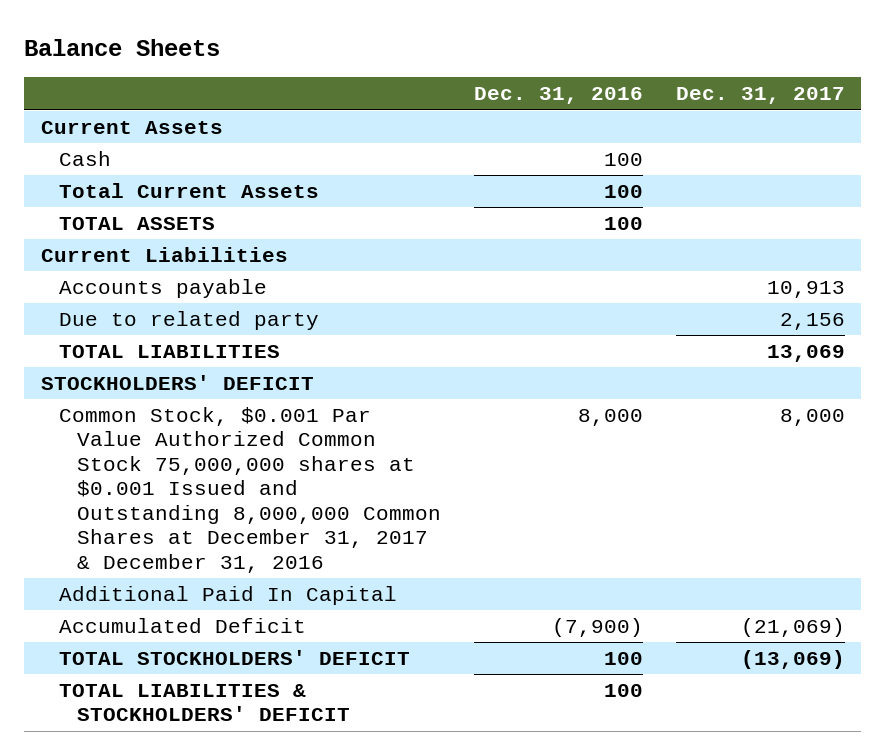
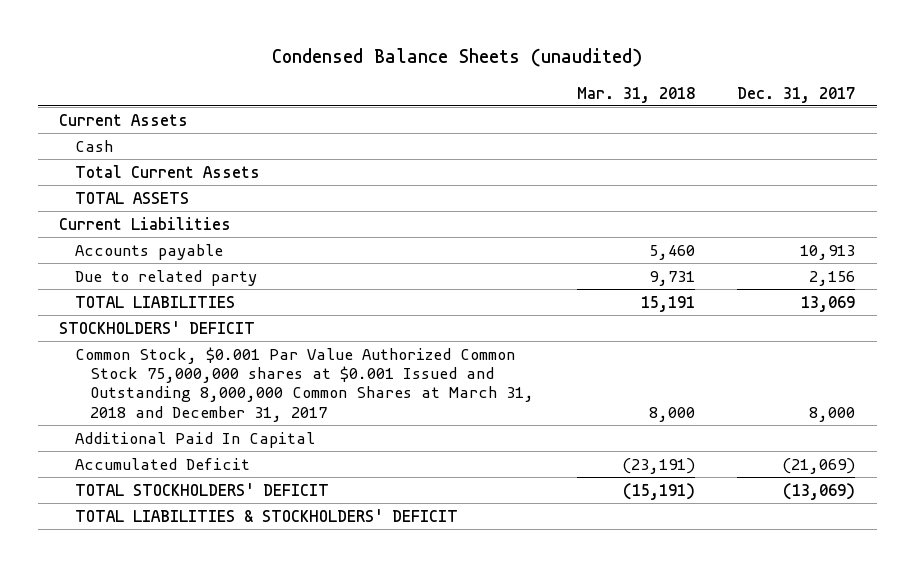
[24,39,221,57] Balance Sheets -> [272,48,643,68] Condensed Balance Sheets (unaudited)
[473,87,643,105] Dec. 31, 2016 -> none
none -> [576,86,695,103] Mar. 31, 2018
[58,407,441,573] Common Stock, $0.001 Par Value Authorized Common Stock 75,000,000 shares at $0.001 Issued and Outstanding 8,000,000 Common Shares at December 31, 2017 & December 31, 2016 -> [74,346,535,422] Common Stock, $0.001 Par Value Authorized Common Stock 75,000,000 shares at $0.001 Issued and Outstanding 8,000,000 Common Shares at March 31, 2018 and December 31, 2017

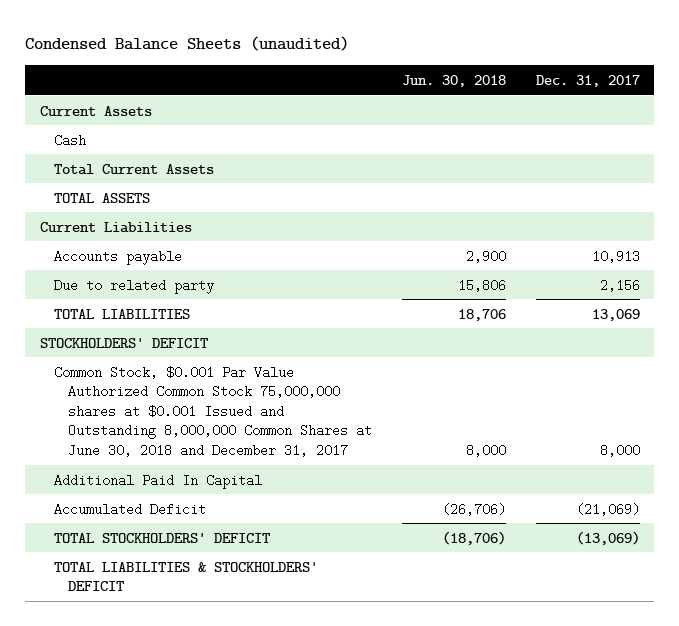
[576,86,695,103] Mar. 31, 2018 -> none
none -> [401,74,506,87] Jun. 30, 2018
[74,346,535,422] Common Stock, $0.001 Par Value Authorized Common Stock 75,000,000 shares at $0.001 Issued and Outstanding 8,000,000 Common Shares at March 31, 2018 and December 31, 2017 -> [53,365,372,457] Common Stock, $0.001 Par Value Authorized Common Stock 75,000,000 shares at $0.001 Issued and Outstanding 8,000,000 Common Shares at June 30, 2018 and December 31, 2017

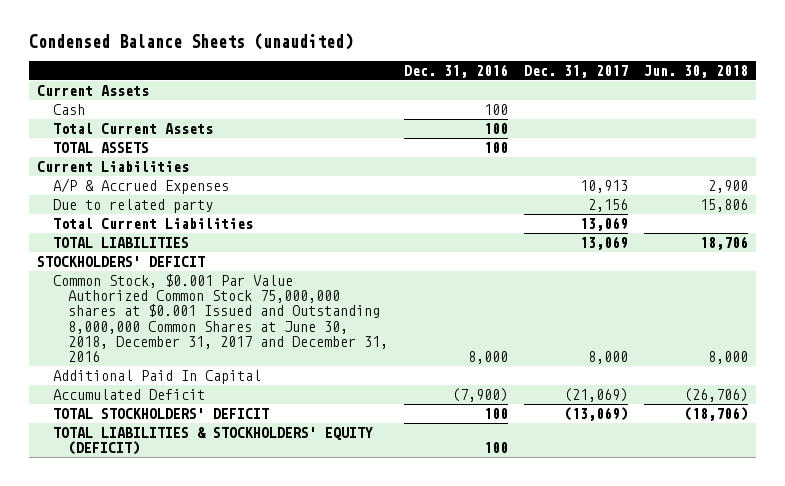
none -> [404,63,509,78] Dec. 31, 2016
[53,249,182,265] Accounts payable -> [52,178,229,195] A/P & Accrued Expenses
none -> [52,218,253,230] Total Current Liabilities
[53,365,372,457] Common Stock, $0.001 Par Value Authorized Common Stock 75,000,000 shares at $0.001 Issued and Outstanding 8,000,000 Common Shares at June 30, 2018 and December 31, 2017 -> [52,274,389,362] Common Stock, $0.001 Par Value Authorized Common Stock 75,000,000 shares at $0.001 Issued and Outstanding 8,000,000 Common Shares at June 30, 2018, December 31, 2017 and December 31, 2016
[53,561,318,592] TOTAL LIABILITIES & STOCKHOLDERS' DEFICIT -> [52,427,373,456] TOTAL LIABILITIES & STOCKHOLDERS' EQUITY (DEFICIT)

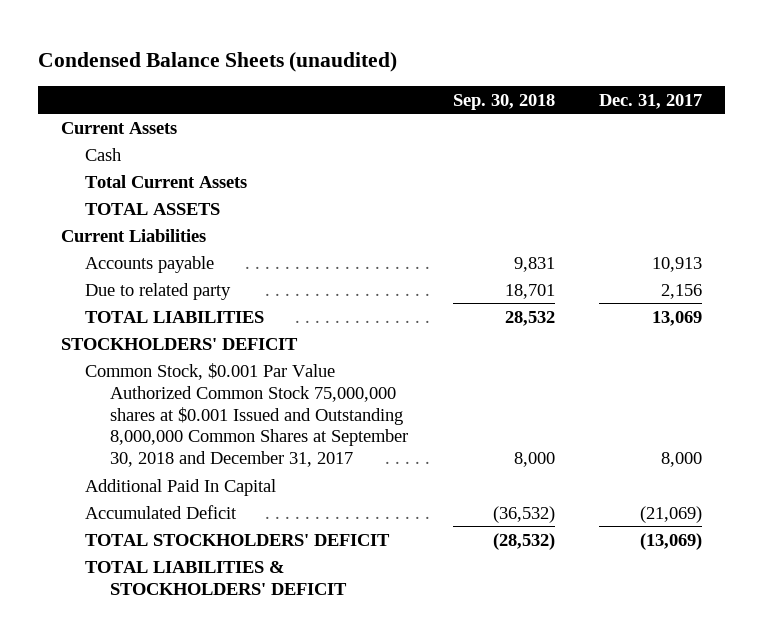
[404,63,509,78] Dec. 31, 2016 -> none
[643,64,748,78] Jun. 30, 2018 -> none
none -> [452,93,555,110] Sep. 30, 2018
[52,178,229,195] A/P & Accrued Expenses -> [85,255,215,273] Accounts payable
[52,218,253,230] Total Current Liabilities -> none
[52,274,389,362] Common Stock, $0.001 Par Value Authorized Common Stock 75,000,000 shares at $0.001 Issued and Outstanding 8,000,000 Common Shares at June 30, 2018, December 31, 2017 and December 31, 2016 -> [85,362,408,468] Common Stock, $0.001 Par Value Authorized Common Stock 75,000,000 shares at $0.001 Issued and Outstanding 8,000,000 Common Shares at September 30, 2018 and December 31, 2017
[52,427,373,456] TOTAL LIABILITIES & STOCKHOLDERS' EQUITY (DEFICIT) -> [85,560,347,595] TOTAL LIABILITIES & STOCKHOLDERS' DEFICIT

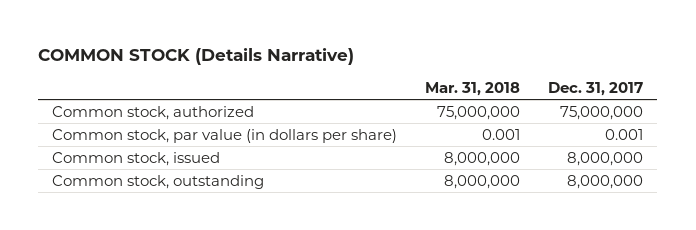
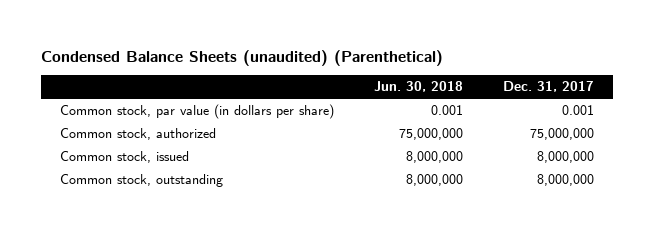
[38,48,355,66] COMMON STOCK (Details Narrative) -> [40,49,443,66] Condensed Balance Sheets (unaudited) (Parenthetical)
[425,81,521,96] Mar. 31, 2018 -> none
none -> [374,81,464,93] Jun. 30, 2018
[52,105,255,120] Common stock, authorized -> [60,128,217,141] Common stock, authorized

